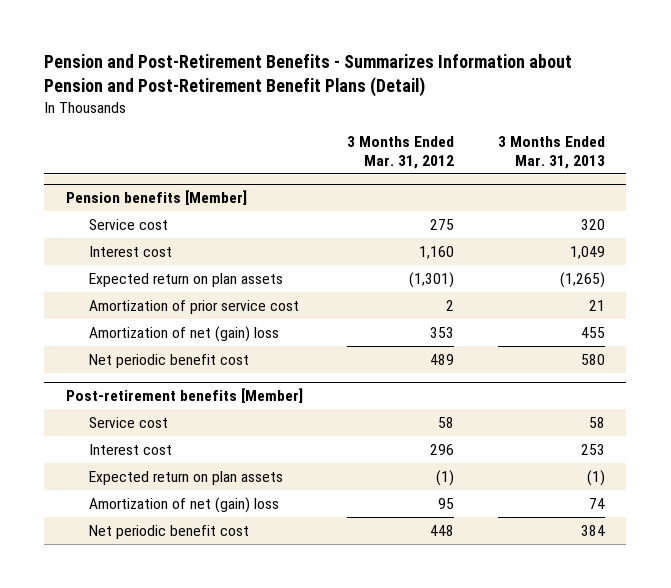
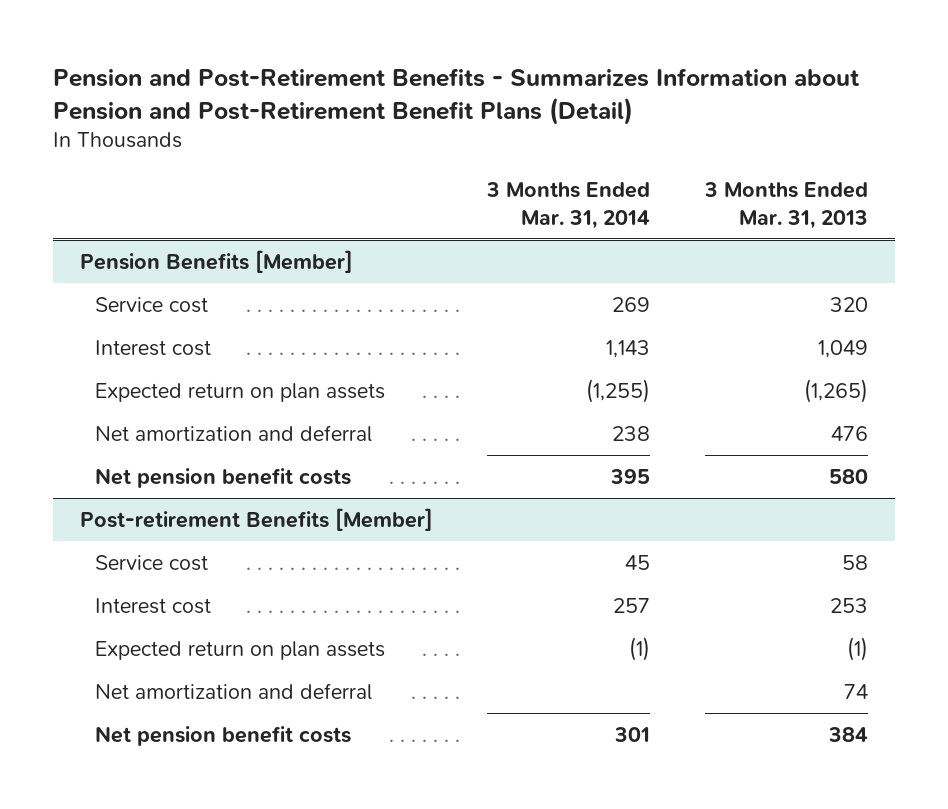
[346,135,454,169] 3 Months Ended Mar. 31, 2012 -> none
none -> [486,182,651,229] 3 Months Ended Mar. 31, 2014
[66,190,248,206] Pension benefits [Member] -> [79,249,353,273] Pension Benefits [Member]
[89,299,300,314] Amortization of prior service cost -> none
[89,325,280,342] Amortization of net (gain) loss -> none
none -> [95,424,373,442] Net amortization and deferral
[89,353,250,368] Net periodic benefit cost -> [95,467,352,488] Net pension benefit costs
[66,388,304,404] Post-retirement benefits [Member] -> [79,507,433,531] Post-retirement Benefits [Member]
[89,496,280,513] Amortization of net (gain) loss -> none
none -> [95,682,373,700] Net amortization and deferral
[89,524,250,539] Net periodic benefit cost -> [95,725,352,746] Net pension benefit costs

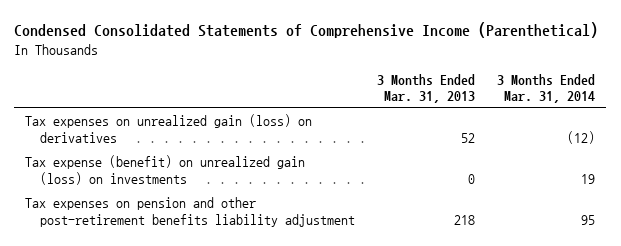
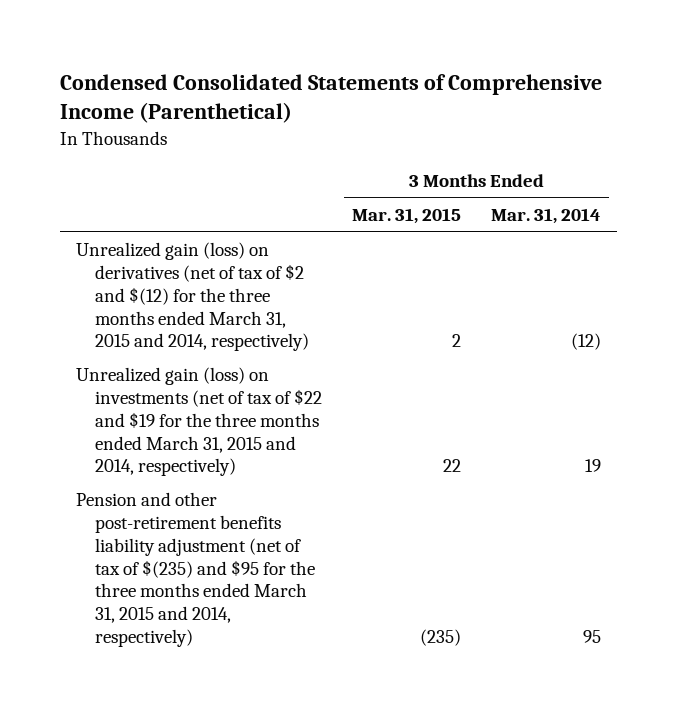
[377,73,476,104] 3 Months Ended Mar. 31, 2013 -> none
none -> [351,208,461,225] Mar. 31, 2015
[25,114,313,144] Tax expenses on unrealized gain (loss) on derivatives -> [75,242,309,352] Unrealized gain (loss) on derivatives (net of tax of $2 and $(12) for the three months ended March 31, 2015 and 2014, respectively)
[25,155,306,186] Tax expense (benefit) on unrealized gain (loss) on investments -> [75,367,322,477] Unrealized gain (loss) on investments (net of tax of $22 and $19 for the three months ended March 31, 2015 and 2014, respectively)
[25,197,355,228] Tax expenses on pension and other post-retirement benefits liability adjustment -> [75,492,315,647] Pension and other post-retirement benefits liability adjustment (net of tax of $(235) and $95 for the three months ended March 31, 2015 and 2014, respectively)

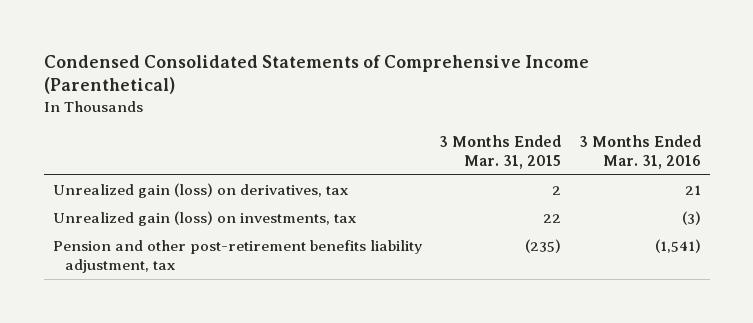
[491,208,602,225] Mar. 31, 2014 -> none
none -> [578,134,701,169] 3 Months Ended Mar. 31, 2016
[75,242,309,352] Unrealized gain (loss) on derivatives (net of tax of $2 and $(12) for the three months ended March 31, 2015 and 2014, respectively) -> [52,183,348,199] Unrealized gain (loss) on derivatives, tax
[75,367,322,477] Unrealized gain (loss) on investments (net of tax of $22 and $19 for the three months ended March 31, 2015 and 2014, respectively) -> [52,211,356,227] Unrealized gain (loss) on investments, tax
[75,492,315,647] Pension and other post-retirement benefits liability adjustment (net of tax of $(235) and $95 for the three months ended March 31, 2015 and 2014, respectively) -> [52,240,422,274] Pension and other post-retirement benefits liability adjustment, tax

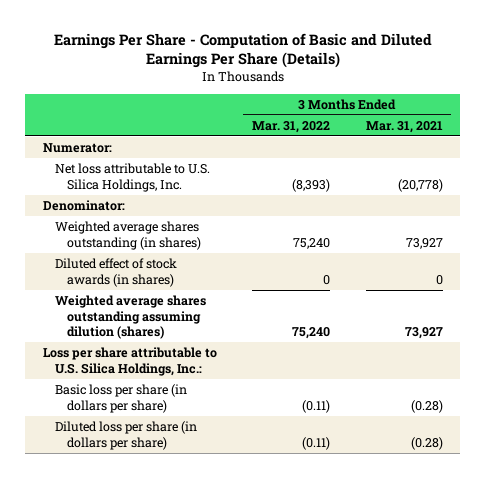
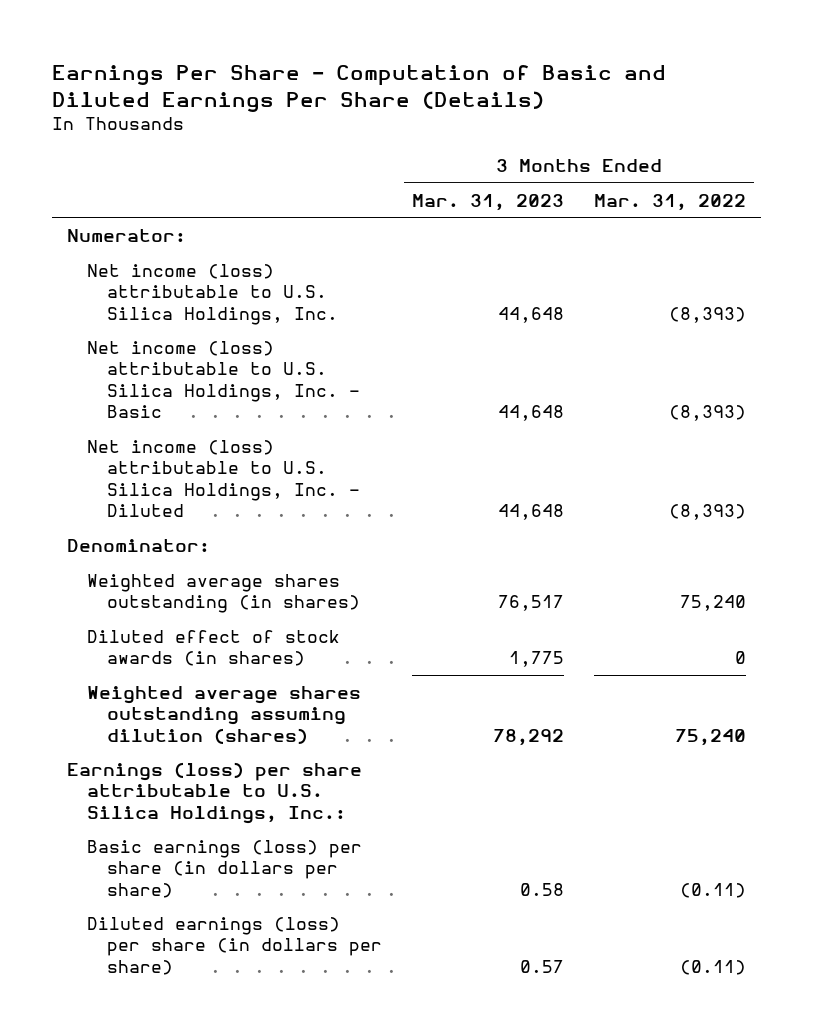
[365,120,443,133] Mar. 31, 2021 -> none
none -> [411,193,564,211] Mar. 31, 2023
[55,163,211,192] Net loss attributable to U.S. Silica Holdings, Inc. -> [87,263,338,325] Net income (loss) attributable to U.S. Silica Holdings, Inc.
none -> [87,340,360,419] Net income (loss) attributable to U.S. Silica Holdings, Inc. - Basic
none -> [87,439,360,518] Net income (loss) attributable to U.S. Silica Holdings, Inc. - Diluted
[43,347,218,376] Loss per share attributable to U.S. Silica Holdings, Inc.: -> [67,761,363,824] Earnings (loss) per share attributable to U.S. Silica Holdings, Inc.:
[55,384,188,413] Basic loss per share (in dollars per share) -> [87,839,363,898] Basic earnings (loss) per share (in dollars per share)
[55,421,198,450] Diluted loss per share (in dollars per share) -> [87,916,382,975] Diluted earnings (loss) per share (in dollars per share)

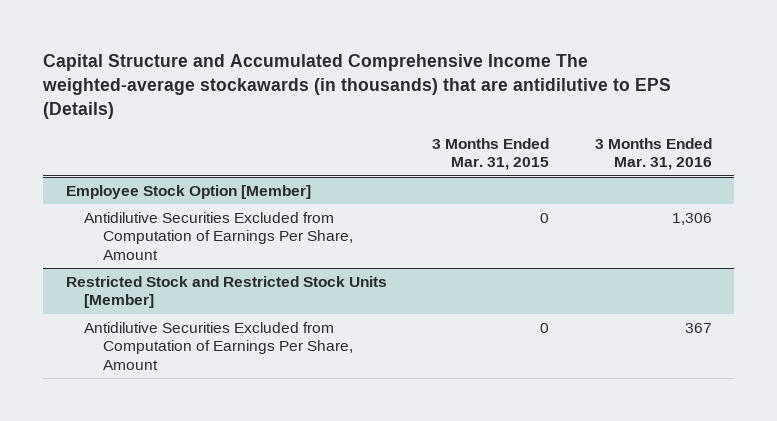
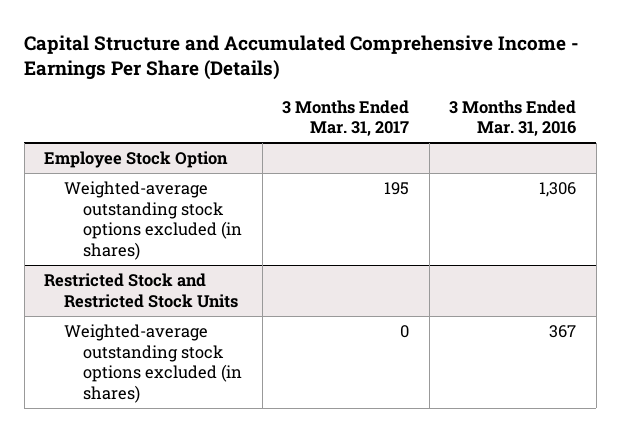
[42,53,672,119] Capital Structure and Accumulated Comprehensive Income The weighted-average stockawards (in thousands) that are antidilutive to EPS (Details) -> [24,34,580,81] Capital Structure and Accumulated Comprehensive Income - Earnings Per Share (Details)
[432,137,550,171] 3 Months Ended Mar. 31, 2015 -> none
none -> [282,99,410,137] 3 Months Ended Mar. 31, 2017
[65,184,311,199] Employee Stock Option [Member] -> [44,151,229,169] Employee Stock Option
[84,211,354,261] Antidilutive Securities Excluded from Computation of Earnings Per Share, Amount -> [63,181,243,260] Weighted-average outstanding stock options excluded (in shares)
[65,275,387,309] Restricted Stock and Restricted Stock Units [Member] -> [44,273,238,308] Restricted Stock and Restricted Stock Units
[84,321,354,371] Antidilutive Securities Excluded from Computation of Earnings Per Share, Amount -> [63,324,243,403] Weighted-average outstanding stock options excluded (in shares)

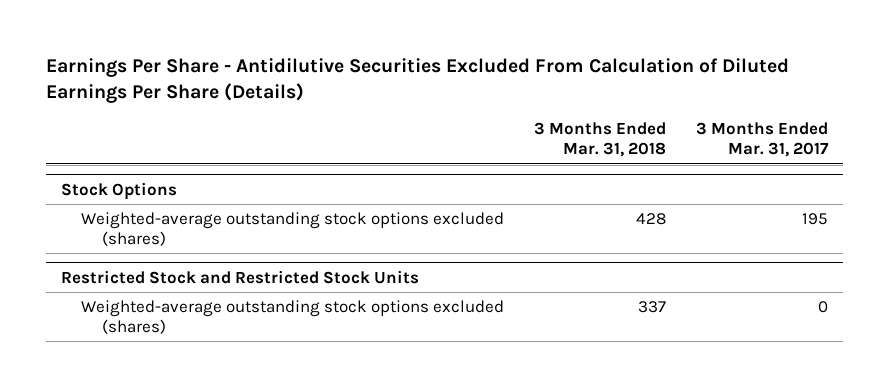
[24,34,580,81] Capital Structure and Accumulated Comprehensive Income - Earnings Per Share (Details) -> [45,57,789,103] Earnings Per Share - Antidilutive Securities Excluded From Calculation of Diluted Earnings Per Share (Details)
[449,99,577,137] 3 Months Ended Mar. 31, 2016 -> none
none -> [534,122,667,158] 3 Months Ended Mar. 31, 2018
[44,151,229,169] Employee Stock Option -> [60,181,177,200] Stock Options
[63,181,243,260] Weighted-average outstanding stock options excluded (in shares) -> [81,211,505,246] Weighted-average outstanding stock options excluded (shares)
[63,324,243,403] Weighted-average outstanding stock options excluded (in shares) -> [81,299,505,334] Weighted-average outstanding stock options excluded (shares)

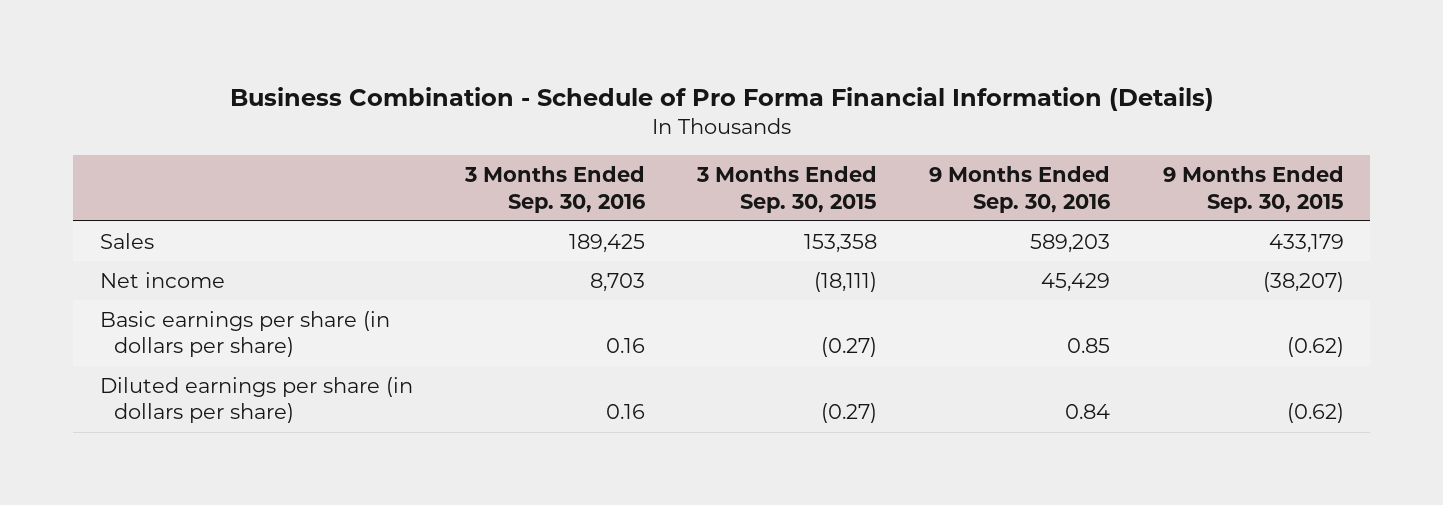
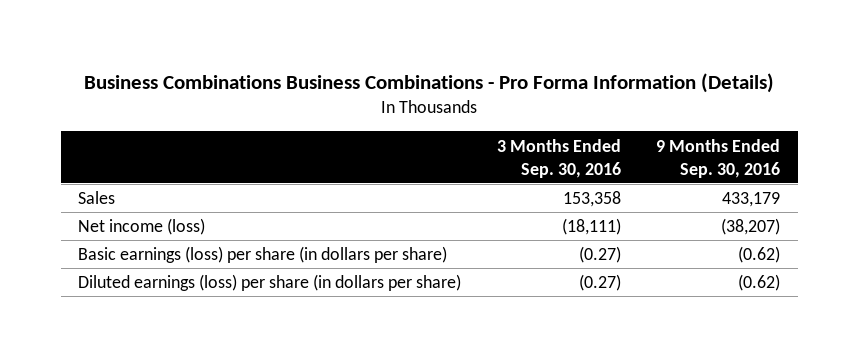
[229,87,1214,112] Business Combination - Schedule of Pro Forma Financial Information (Details) -> [84,72,775,93] Business Combinations Business Combinations - Pro Forma Information (Details)
[696,166,878,213] 3 Months Ended Sep. 30, 2015 -> none
[1162,166,1344,213] 9 Months Ended Sep. 30, 2015 -> none
[568,233,645,253] 189,425 -> [562,191,621,208] 153,358
[1030,233,1111,253] 589,203 -> [721,192,780,208] 433,179
[99,271,225,288] Net income -> [78,218,206,236] Net income (loss)
[589,272,645,292] 8,703 -> [561,218,621,236] (18,111)
[1041,272,1111,292] 45,429 -> [720,218,780,236] (38,207)
[99,310,390,358] Basic earnings per share (in dollars per share) -> [78,246,448,264] Basic earnings (loss) per share (in dollars per share)
[605,338,645,354] 0.16 -> [578,246,621,264] (0.27)
[1067,338,1111,354] 0.85 -> [737,246,780,264] (0.62)
[99,376,413,424] Diluted earnings per share (in dollars per share) -> [78,274,462,292] Diluted earnings (loss) per share (in dollars per share)
[605,404,645,420] 0.16 -> [578,274,621,292] (0.27)
[1065,404,1111,420] 0.84 -> [737,274,780,292] (0.62)

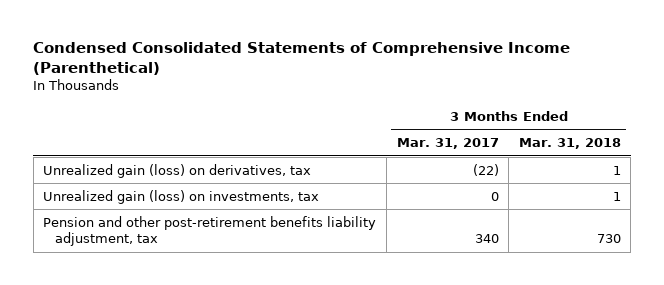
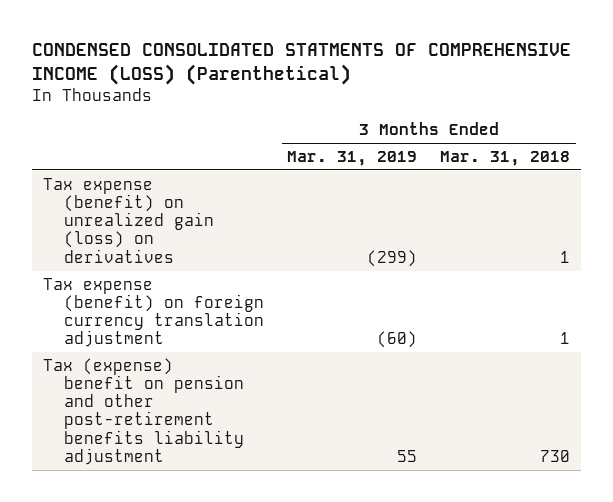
[33,42,571,75] Condensed Consolidated Statements of Comprehensive Income (Parenthetical) -> [31,42,571,86] CONDENSED CONSOLIDATED STATMENTS OF COMPREHENSIVE INCOME (LOSS) (Parenthetical)
[396,138,499,150] Mar. 31, 2017 -> none
none -> [287,151,418,167] Mar. 31, 2019
[43,189,320,204] Unrealized gain (loss) on investments, tax -> none
[43,163,312,178] Unrealized gain (loss) on derivatives, tax -> [43,177,215,263] Tax expense (benefit) on unrealized gain (loss) on derivatives
none -> [43,277,265,348] Tax expense (benefit) on foreign currency translation adjustment
[43,215,377,247] Pension and other post-retirement benefits liability adjustment, tax -> [43,357,245,465] Tax (expense) benefit on pension and other post-retirement benefits liability adjustment

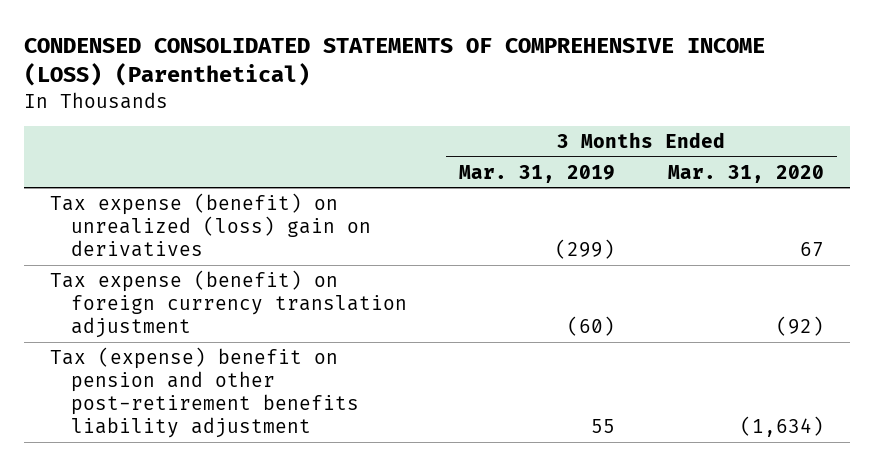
[31,42,571,86] CONDENSED CONSOLIDATED STATMENTS OF COMPREHENSIVE INCOME (LOSS) (Parenthetical) -> [23,38,765,87] CONDENSED CONSOLIDATED STATEMENTS OF COMPREHENSIVE INCOME (LOSS) (Parenthetical)
[440,151,571,167] Mar. 31, 2018 -> none
none -> [667,164,824,183] Mar. 31, 2020
[43,177,215,263] Tax expense (benefit) on unrealized gain (loss) on derivatives -> [50,192,371,258] Tax expense (benefit) on unrealized (loss) gain on derivatives

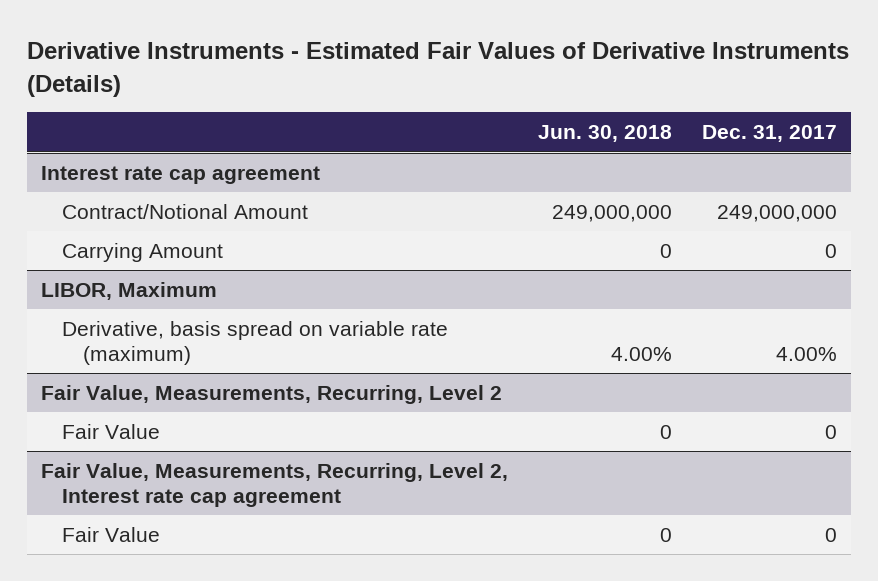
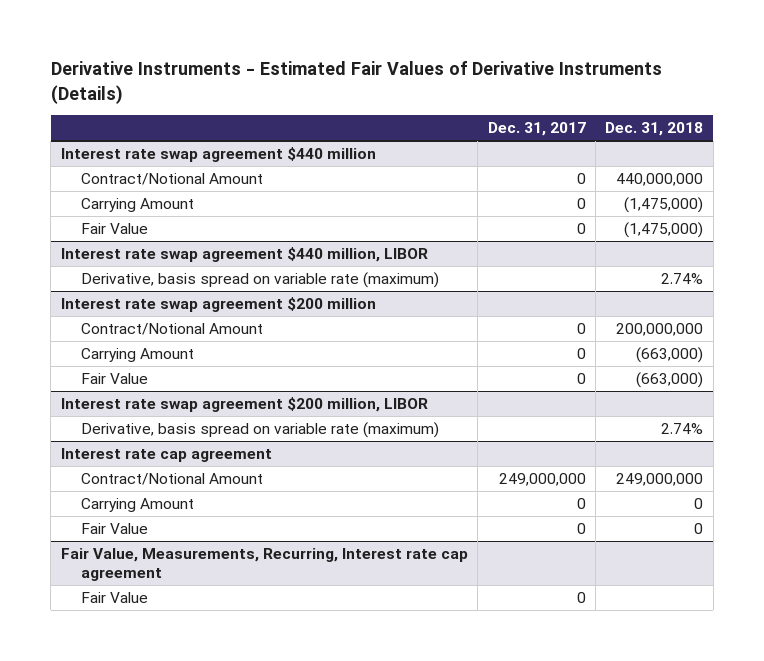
[538,125,673,143] Jun. 30, 2018 -> none
none -> [605,122,704,137] Dec. 31, 2018
none -> [60,147,376,163] Interest rate swap agreement $440 million
none -> [80,173,263,186] Contract/Notional Amount
none -> [80,198,194,213] Carrying Amount
none -> [80,223,148,235] Fair Value
none -> [60,247,428,263] Interest rate swap agreement $440 million, LIBOR
none -> [80,272,439,289] Derivative, basis spread on variable rate (maximum)
none -> [60,297,376,313] Interest rate swap agreement $200 million
none -> [80,323,263,336] Contract/Notional Amount
none -> [80,348,194,363] Carrying Amount
none -> [80,373,148,385] Fair Value
none -> [60,397,428,413] Interest rate swap agreement $200 million, LIBOR
none -> [80,422,439,439] Derivative, basis spread on variable rate (maximum)
[41,281,218,300] LIBOR, Maximum -> none
[62,320,449,365] Derivative, basis spread on variable rate (maximum) -> none
[41,384,503,404] Fair Value, Measurements, Recurring, Level 2 -> none
[41,462,509,507] Fair Value, Measurements, Recurring, Level 2, Interest rate cap agreement -> [60,548,468,581] Fair Value, Measurements, Recurring, Interest rate cap agreement

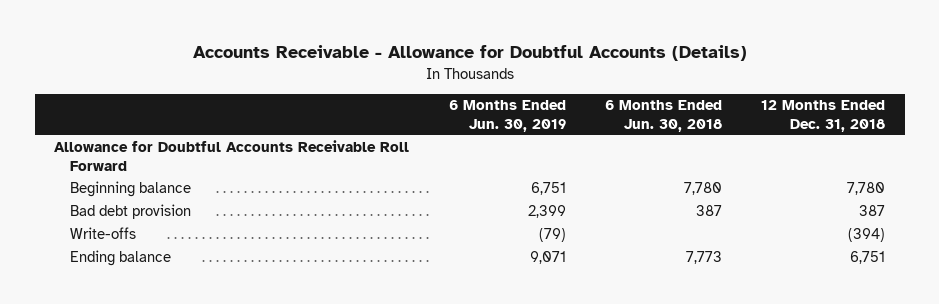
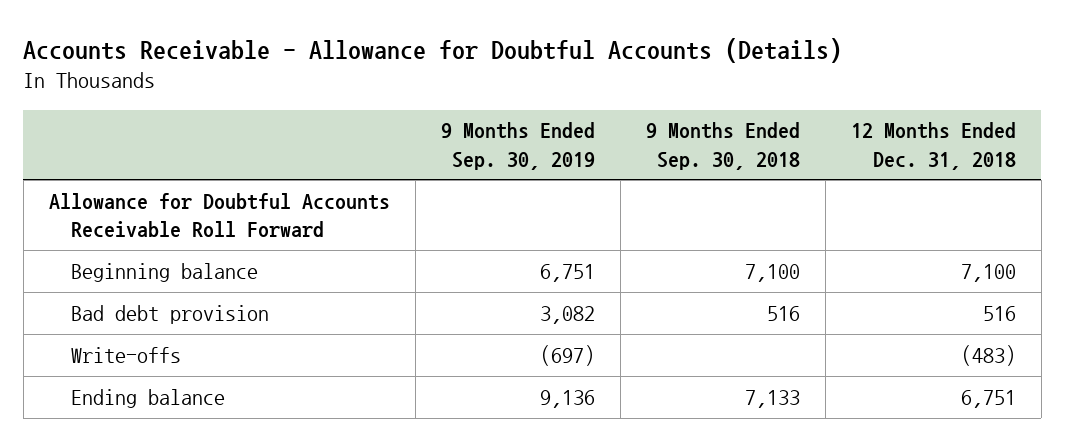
[448,100,566,132] 6 Months Ended Jun. 30, 2019 -> none
[604,100,722,132] 6 Months Ended Jun. 30, 2018 -> none
none -> [440,122,595,170] 9 Months Ended Sep. 30, 2019
none -> [645,122,800,170] 9 Months Ended Sep. 30, 2018
[846,182,885,196] 7,780 -> [960,263,1016,282] 7,100
[858,205,885,217] 387 -> [982,305,1016,321] 516
[847,228,885,243] (394) -> [960,344,1016,366] (483)

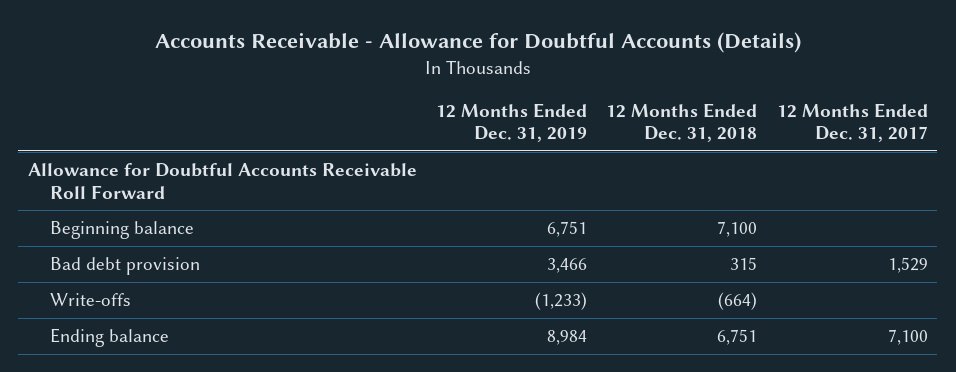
[440,122,595,170] 9 Months Ended Sep. 30, 2019 -> none
[645,122,800,170] 9 Months Ended Sep. 30, 2018 -> none
none -> [436,102,588,143] 12 Months Ended Dec. 31, 2019
none -> [776,102,928,143] 12 Months Ended Dec. 31, 2017
[982,305,1016,321] 516 -> [730,257,758,271] 315
[960,344,1016,366] (483) -> [718,292,758,311] (664)

